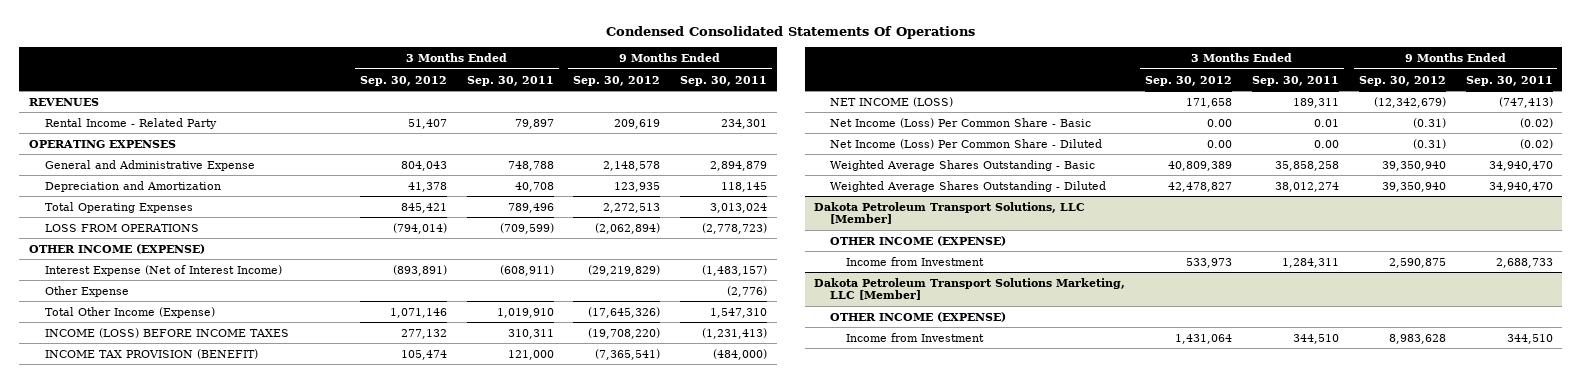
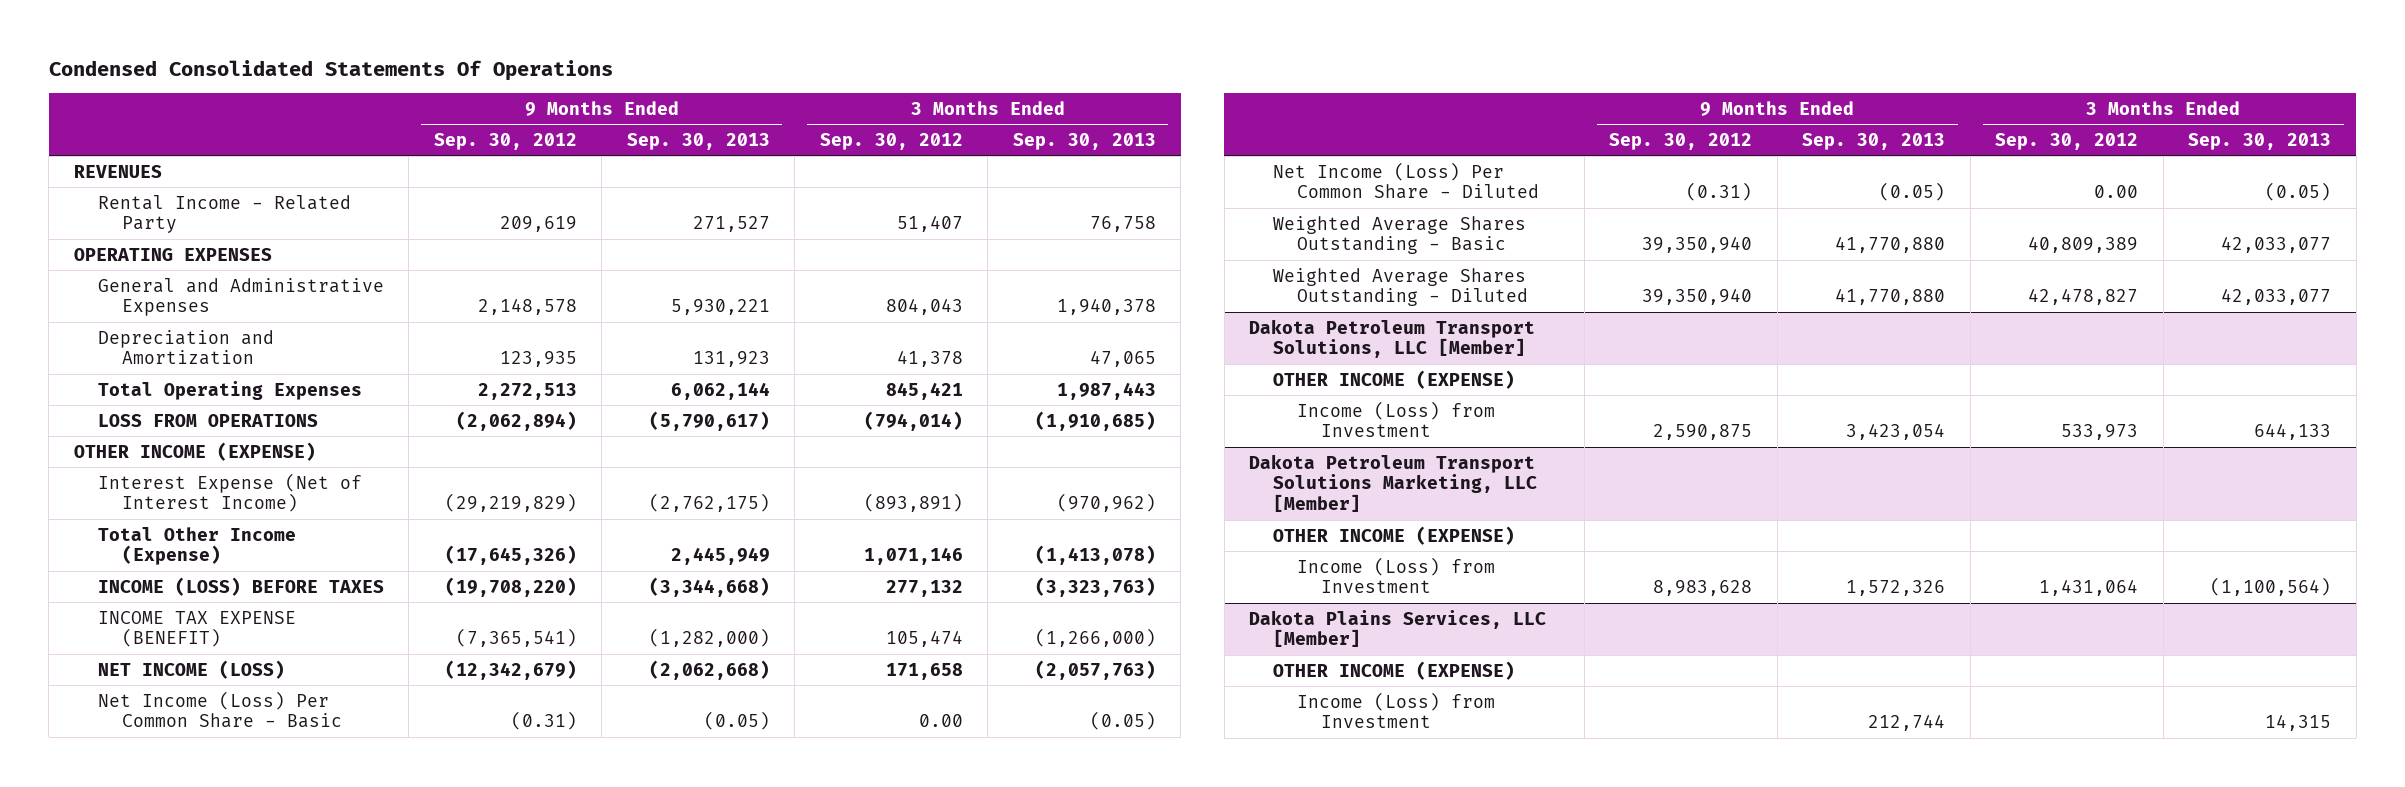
[466,75,554,86] Sep. 30, 2011 -> none
[680,75,768,86] Sep. 30, 2011 -> none
none -> [626,132,770,150] Sep. 30, 2013
none -> [1012,132,1156,150] Sep. 30, 2013
[44,159,255,171] General and Administrative Expense -> [97,277,384,317] General and Administrative Expenses
[44,285,129,297] Other Expense -> none
[44,327,289,338] INCOME (LOSS) BEFORE INCOME TAXES -> [97,576,384,596] INCOME (LOSS) BEFORE TAXES
[44,348,258,359] INCOME TAX PROVISION (BENEFIT) -> [97,610,296,648] INCOME TAX EXPENSE (BENEFIT)
[846,256,985,266] Income from Investment -> [1297,400,1496,438] Income (Loss) from Investment
[846,332,985,342] Income from Investment -> [1297,556,1496,594] Income (Loss) from Investment
none -> [1249,609,1547,648] Dakota Plains Services, LLC [Member]
none -> [1273,660,1516,680] OTHER INCOME (EXPENSE)
none -> [1297,691,1496,729] Income (Loss) from Investment

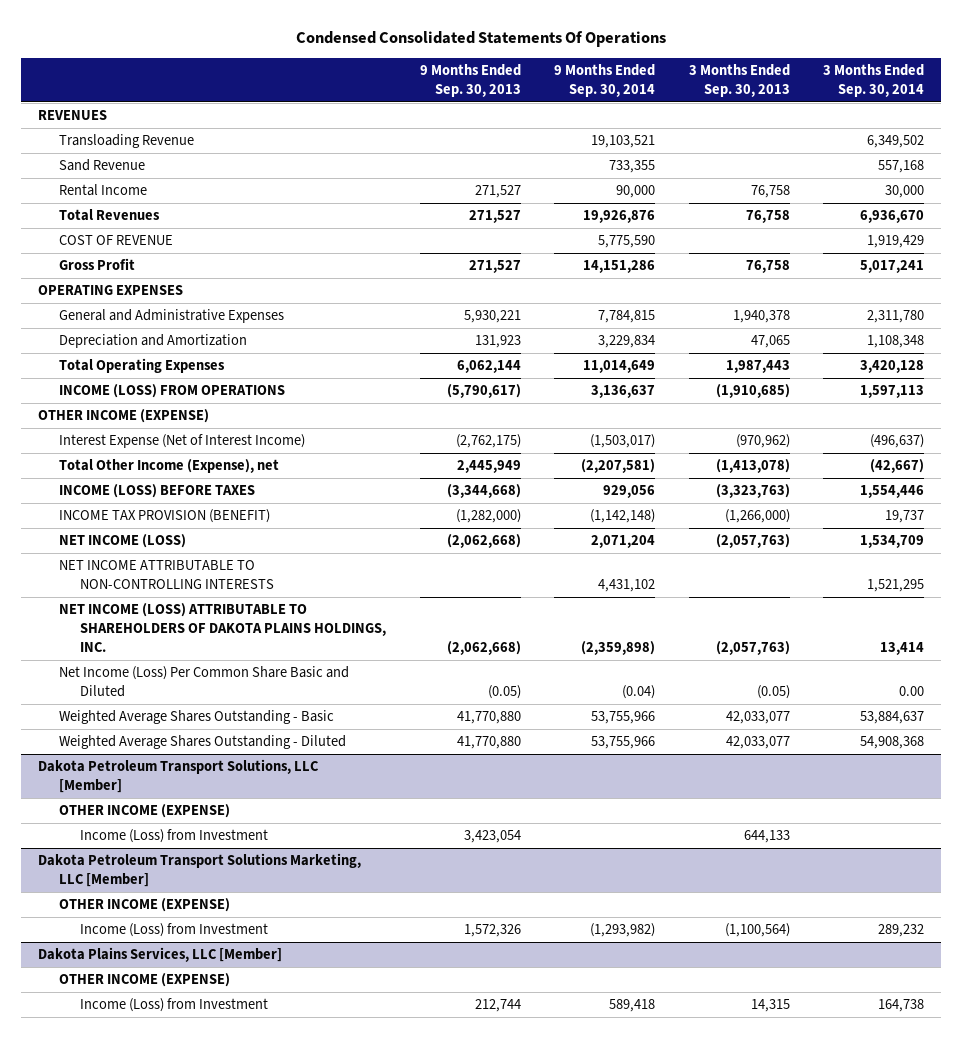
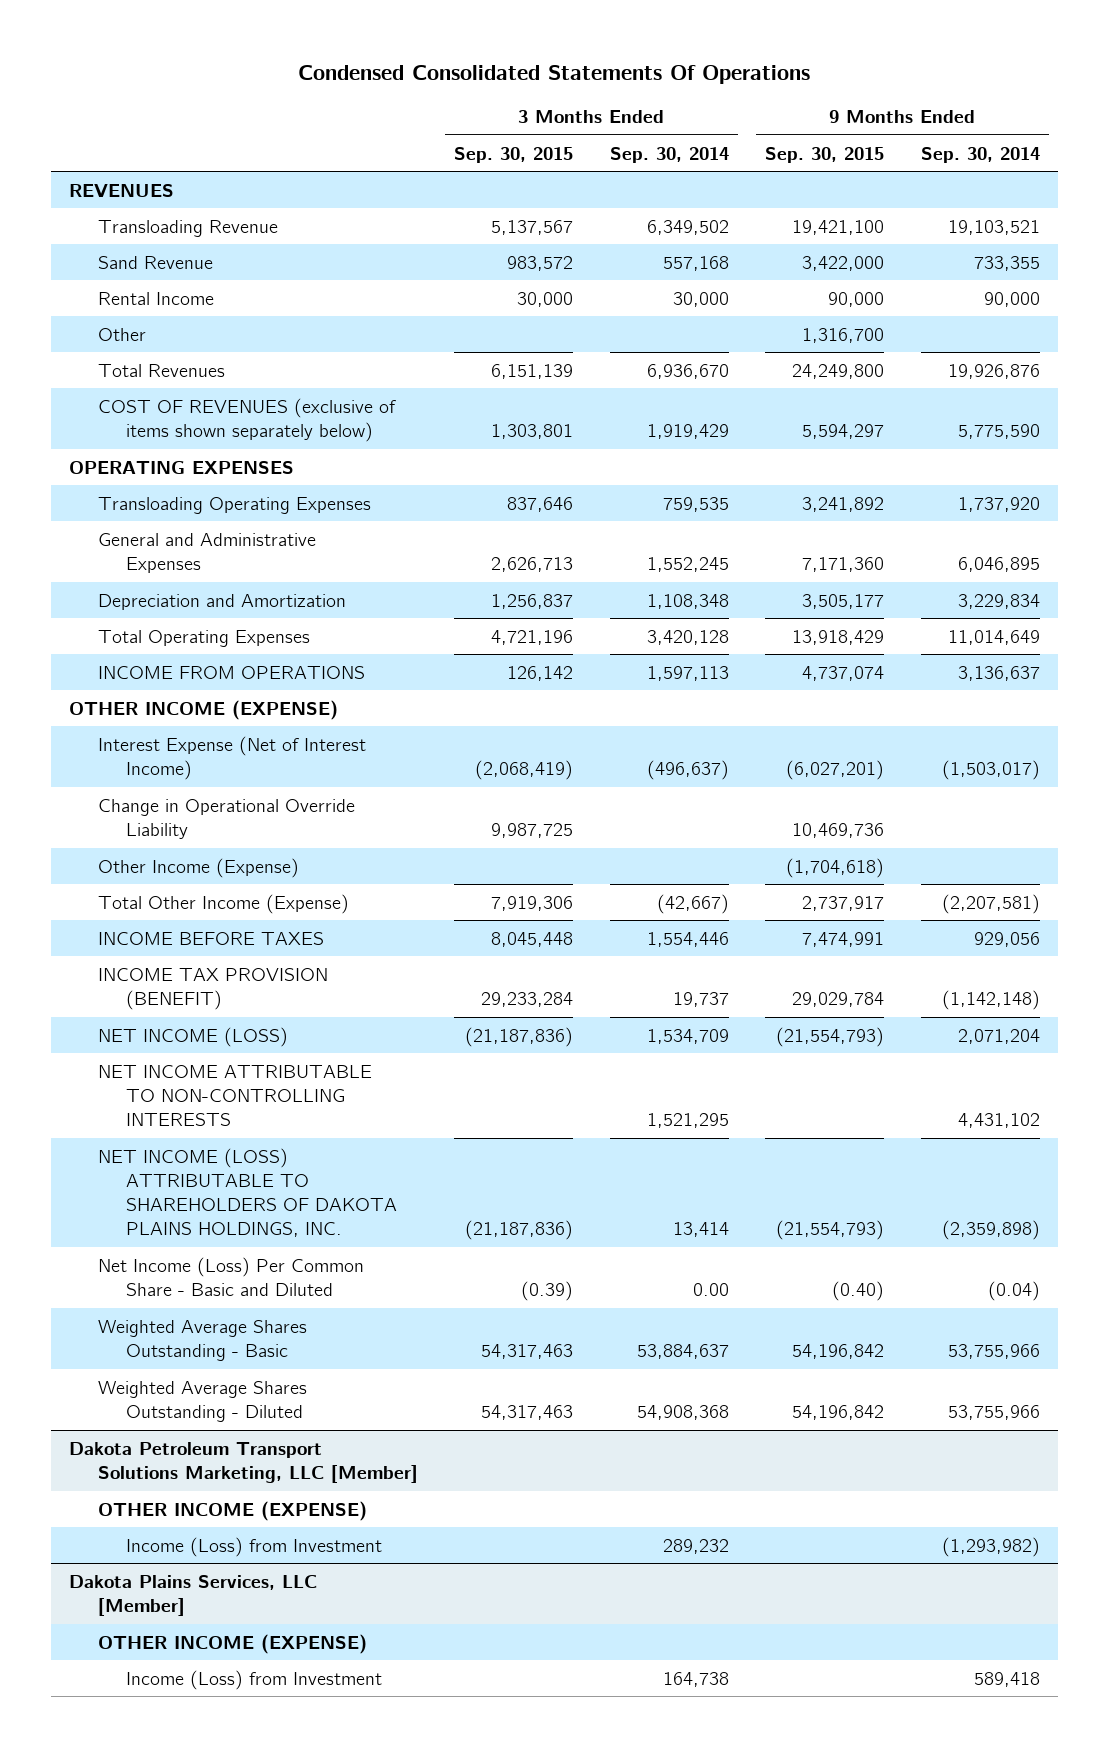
[419,64,521,97] 9 Months Ended Sep. 30, 2013 -> none
[688,64,790,97] 3 Months Ended Sep. 30, 2013 -> none
none -> [454,146,574,163] Sep. 30, 2015
none -> [765,146,885,163] Sep. 30, 2015
none -> [97,327,146,341] Other
[58,258,135,271] Gross Profit -> none
[58,235,173,246] COST OF REVENUE -> [97,397,396,442] COST OF REVENUES (exclusive of items shown separately below)
none -> [97,496,371,514] Transloading Operating Expenses
[598,310,656,324] 7,784,815 -> [957,556,1040,572] 6,046,895
[866,310,924,324] 2,311,780 -> [646,556,729,572] 1,552,245
[58,384,285,399] INCOME (LOSS) FROM OPERATIONS -> [97,665,365,679] INCOME FROM OPERATIONS
none -> [97,798,355,839] Change in Operational Override Liability
none -> [97,857,299,878] Other Income (Expense)
[58,459,279,474] Total Other Income (Expense), net -> [97,893,349,914] Total Other Income (Expense)
[58,484,255,499] INCOME (LOSS) BEFORE TAXES -> [97,931,324,945] INCOME BEFORE TAXES
[58,666,349,698] Net Income (Loss) Per Common Share Basic and Diluted -> [97,1256,364,1296] Net Income (Loss) Per Common Share - Basic and Diluted
[37,759,319,794] Dakota Petroleum Transport Solutions, LLC [Member] -> none
[58,804,230,819] OTHER INCOME (EXPENSE) -> none
[80,829,269,844] Income (Loss) from Investment -> none

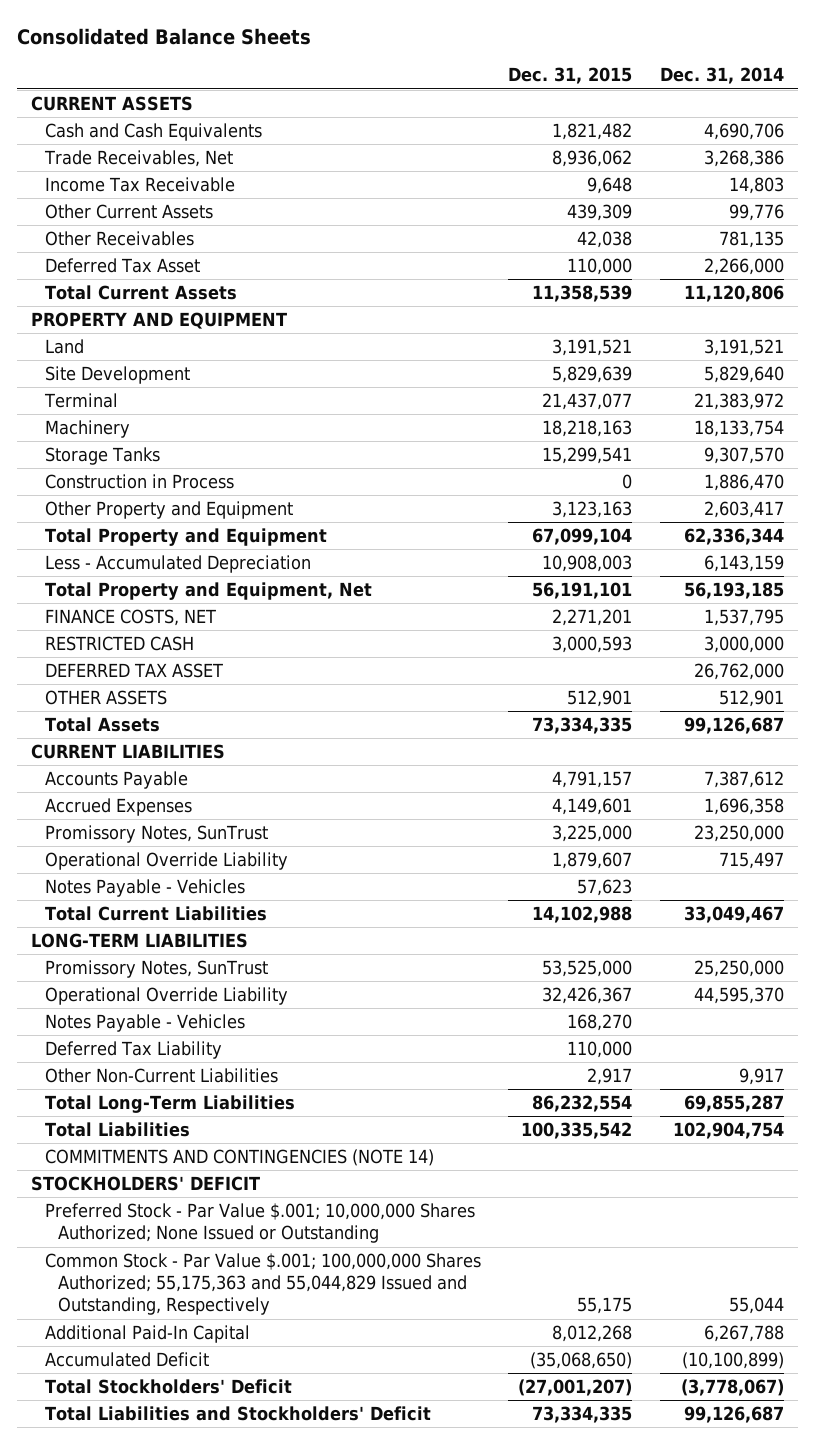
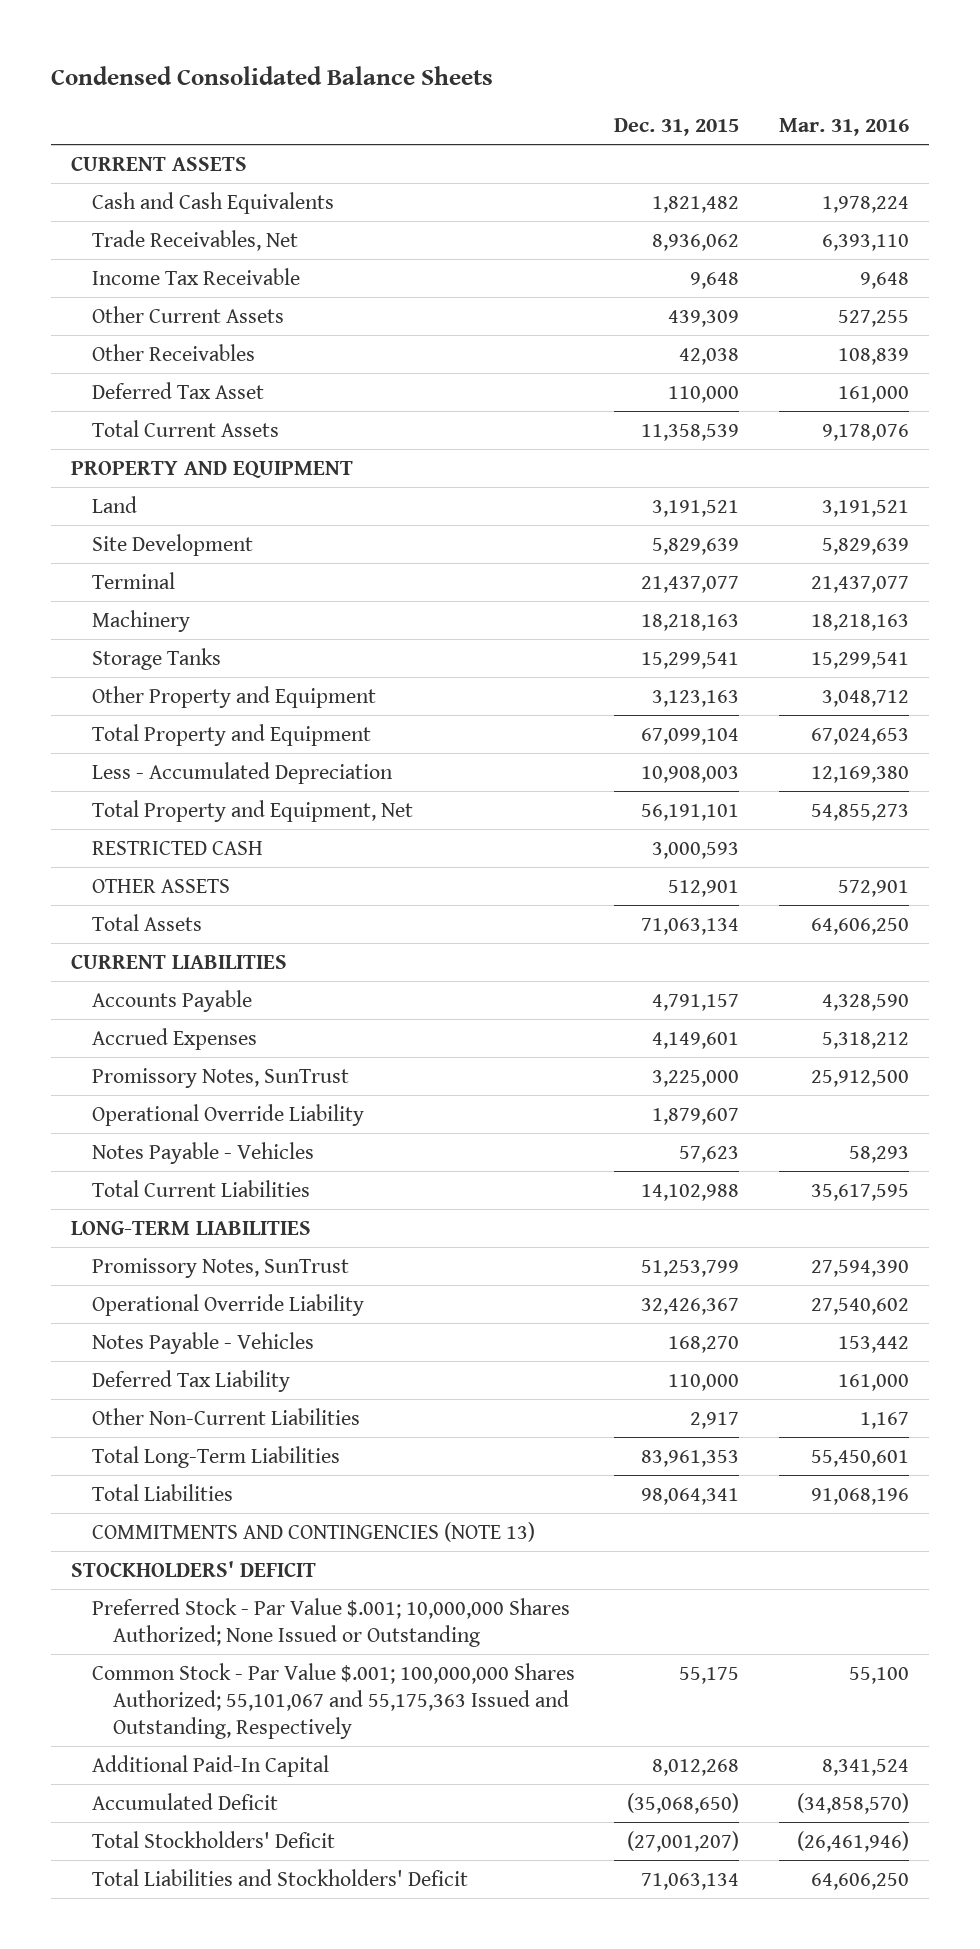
[17,27,312,45] Consolidated Balance Sheets -> [50,65,493,85] Condensed Consolidated Balance Sheets
[660,67,785,85] Dec. 31, 2014 -> none
none -> [779,118,910,137] Mar. 31, 2016
[44,474,234,490] Construction in Process -> none
[44,609,216,627] FINANCE COSTS, NET -> none
[44,663,223,679] DEFERRED TAX ASSET -> none
[532,717,633,735] 73,334,335 -> [641,917,740,935] 71,063,134
[542,960,633,978] 53,525,000 -> [641,1259,740,1277] 51,253,799
[532,1095,633,1113] 86,232,554 -> [641,1449,740,1467] 83,961,353
[521,1122,633,1140] 100,335,542 -> [641,1487,740,1505] 98,064,341
[44,1149,434,1167] COMMITMENTS AND CONTINGENCIES (NOTE 14) -> [91,1521,535,1542] COMMITMENTS AND CONTINGENCIES (NOTE 13)
[44,1253,481,1316] Common Stock - Par Value $.001; 100,000,000 Shares Authorized; 55,175,363 and 55,044,829 Issued and Outstanding, Respectively -> [91,1662,575,1739] Common Stock - Par Value $.001; 100,000,000 Shares Authorized; 55,101,067 and 55,175,363 Issued and Outstanding, Respectively
[532,1406,633,1424] 73,334,335 -> [641,1872,740,1890] 71,063,134

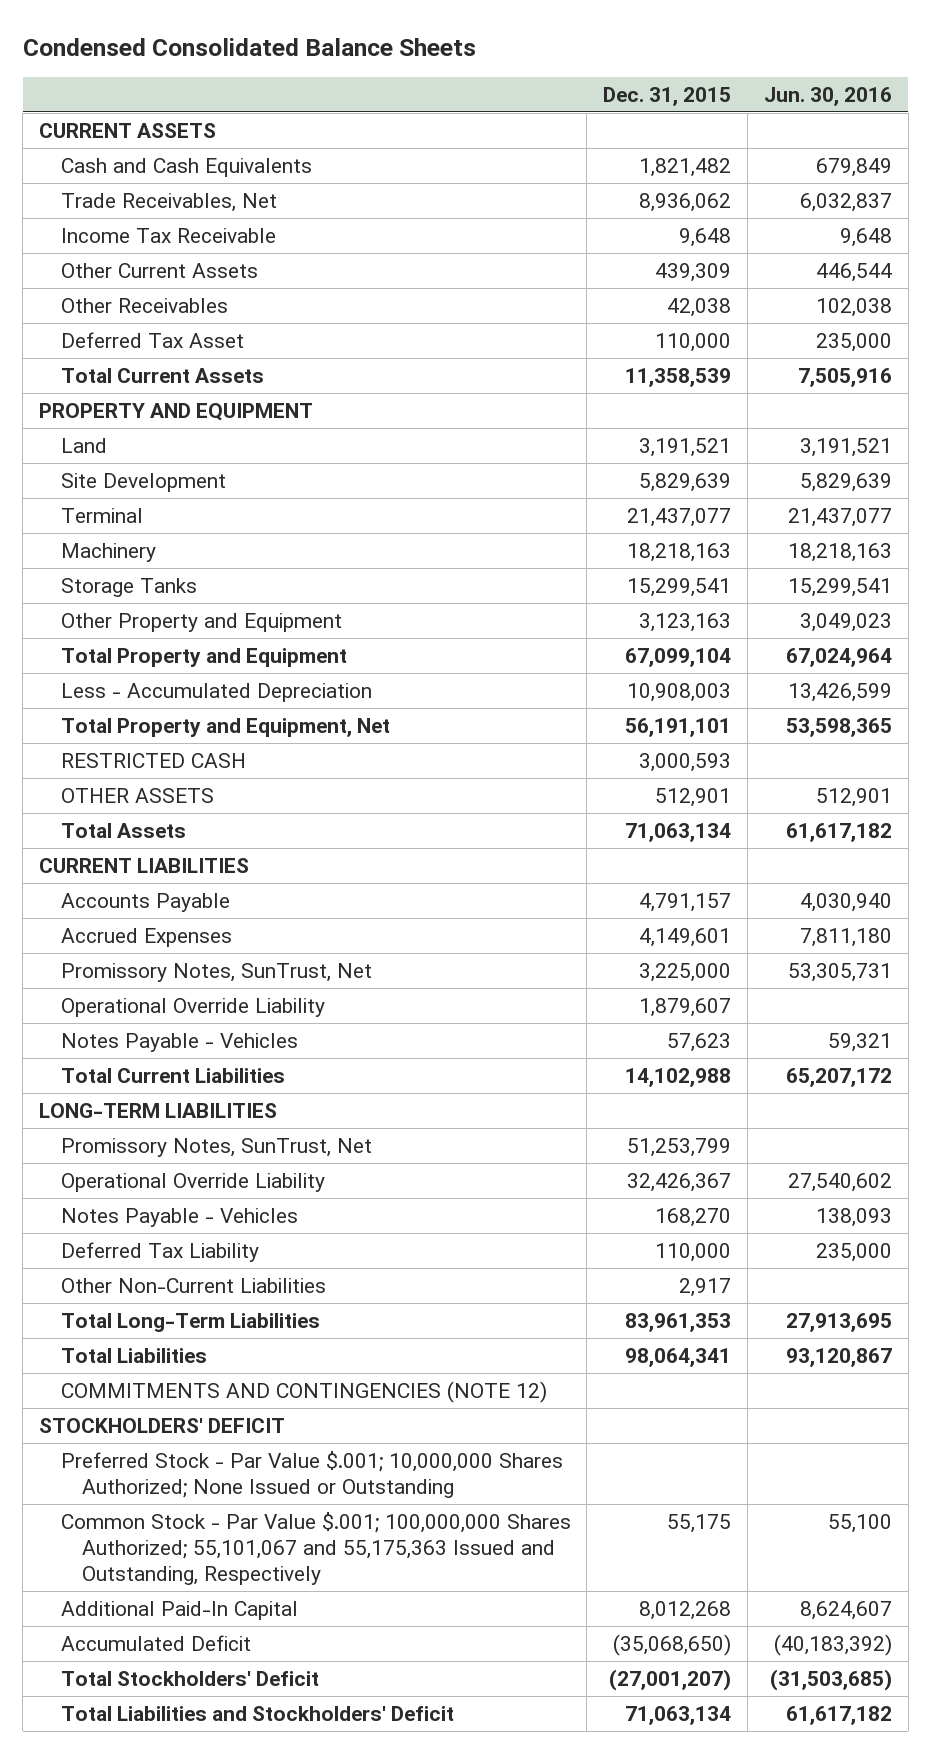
[779,118,910,137] Mar. 31, 2016 -> none
none -> [763,86,892,106] Jun. 30, 2016
[91,1067,349,1088] Promissory Notes, SunTrust -> [60,962,372,982] Promissory Notes, SunTrust, Net
[91,1257,349,1278] Promissory Notes, SunTrust -> [60,1137,372,1157] Promissory Notes, SunTrust, Net
[91,1521,535,1542] COMMITMENTS AND CONTINGENCIES (NOTE 13) -> [60,1380,547,1403] COMMITMENTS AND CONTINGENCIES (NOTE 12)

